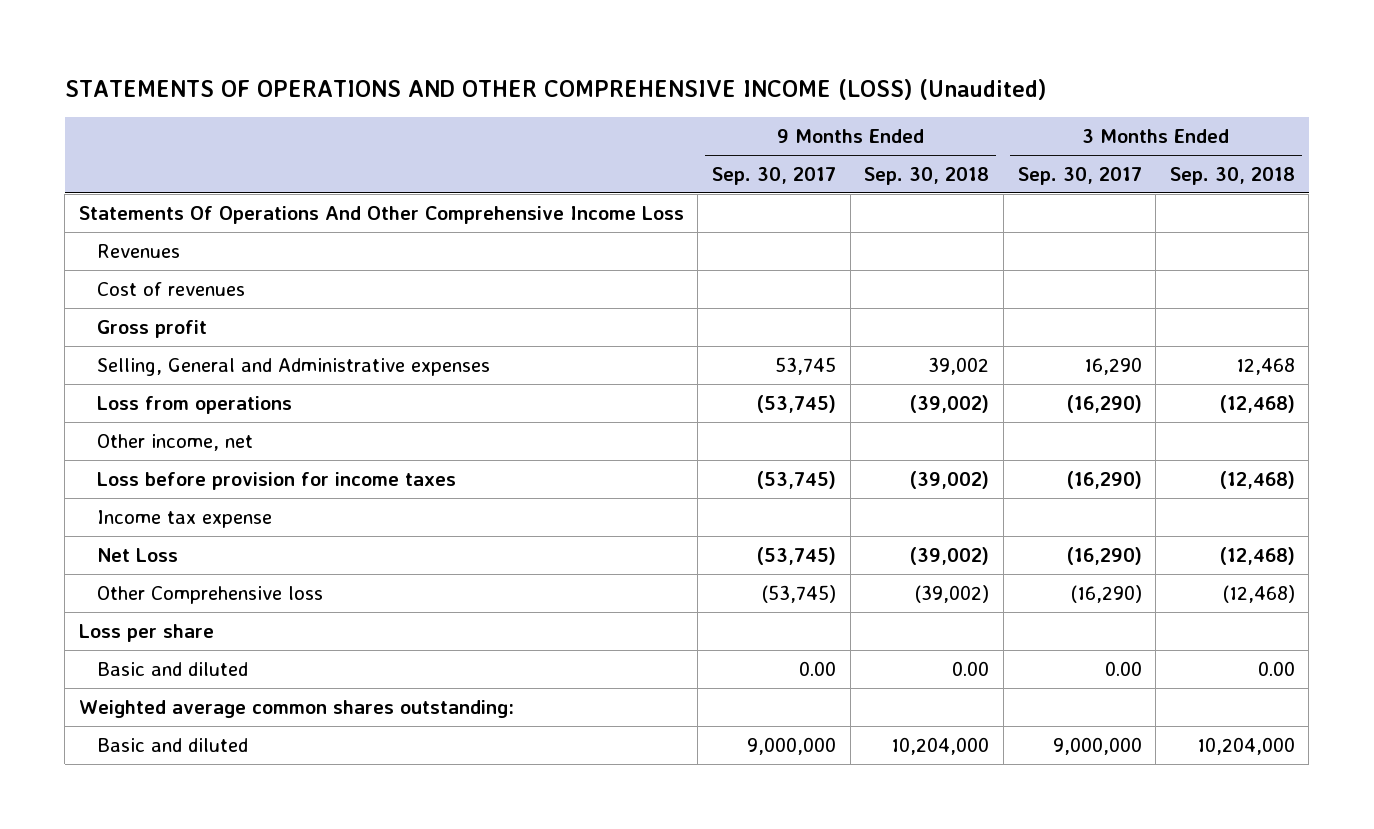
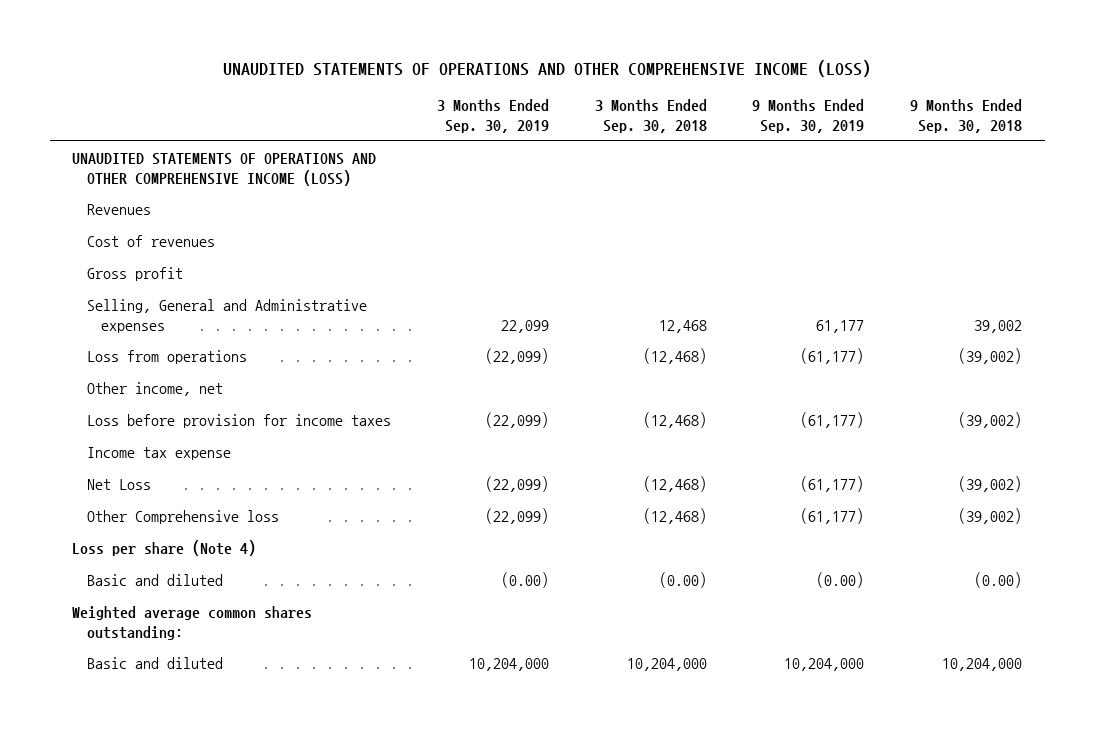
[64,78,1046,100] STATEMENTS OF OPERATIONS AND OTHER COMPREHENSIVE INCOME (LOSS) (Unaudited) -> [223,59,872,77] UNAUDITED STATEMENTS OF OPERATIONS AND OTHER COMPREHENSIVE INCOME (LOSS)
[712,166,837,185] Sep. 30, 2017 -> none
[1017,166,1142,185] Sep. 30, 2017 -> none
none -> [436,99,549,134] 3 Months Ended Sep. 30, 2019
none -> [752,99,865,134] 9 Months Ended Sep. 30, 2019
[78,205,684,224] Statements Of Operations And Other Comprehensive Income Loss -> [72,152,377,186] UNAUDITED STATEMENTS OF OPERATIONS AND OTHER COMPREHENSIVE INCOME (LOSS)
[78,623,214,642] Loss per share -> [72,539,257,556] Loss per share (Note 4)
[952,660,990,676] 0.00 -> [974,571,1023,588] (0.00)
[1257,660,1295,676] 0.00 -> [658,571,707,588] (0.00)

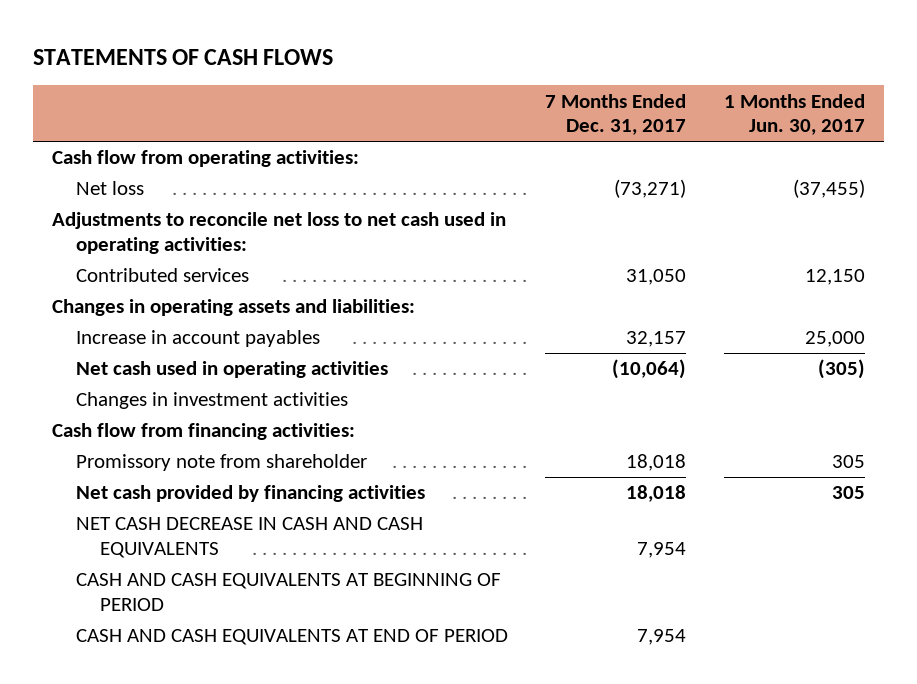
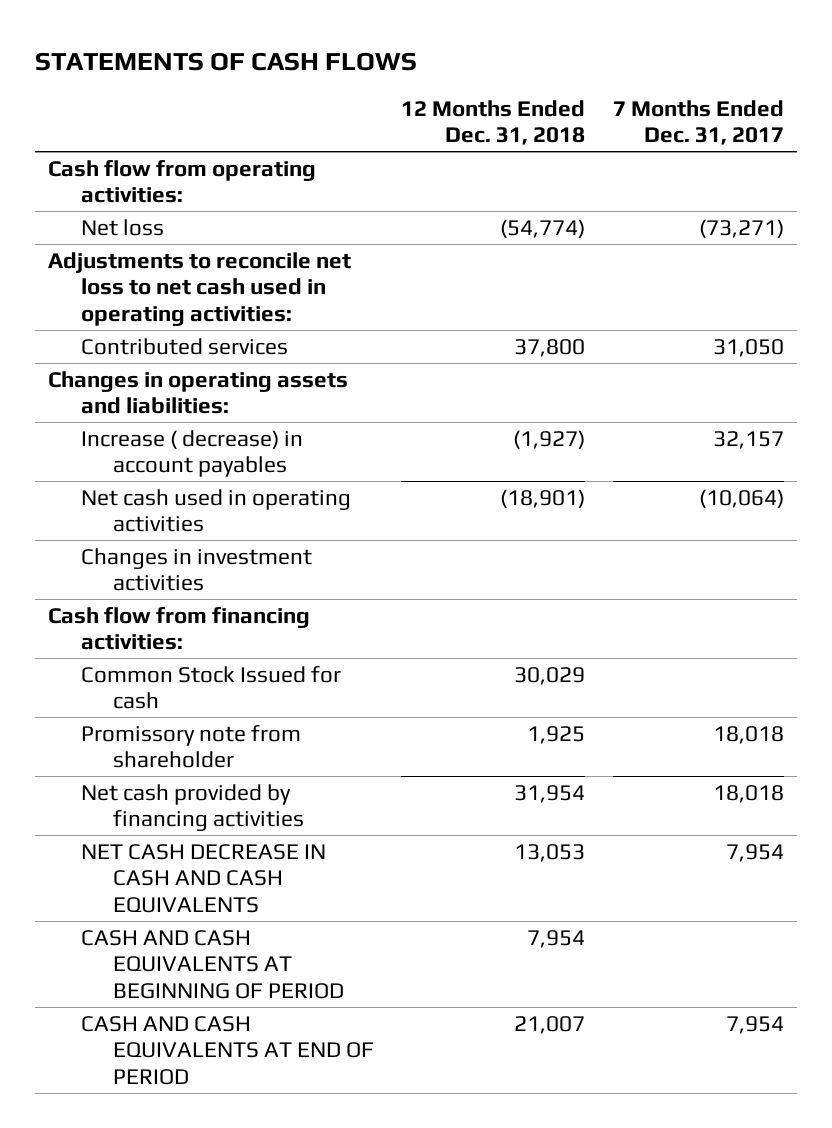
[724,93,866,136] 1 Months Ended Jun. 30, 2017 -> none
none -> [401,99,586,146] 12 Months Ended Dec. 31, 2018
[75,330,320,348] Increase in account payables -> [80,429,303,478] Increase ( decrease) in account payables
none -> [80,665,341,710] Common Stock Issued for cash

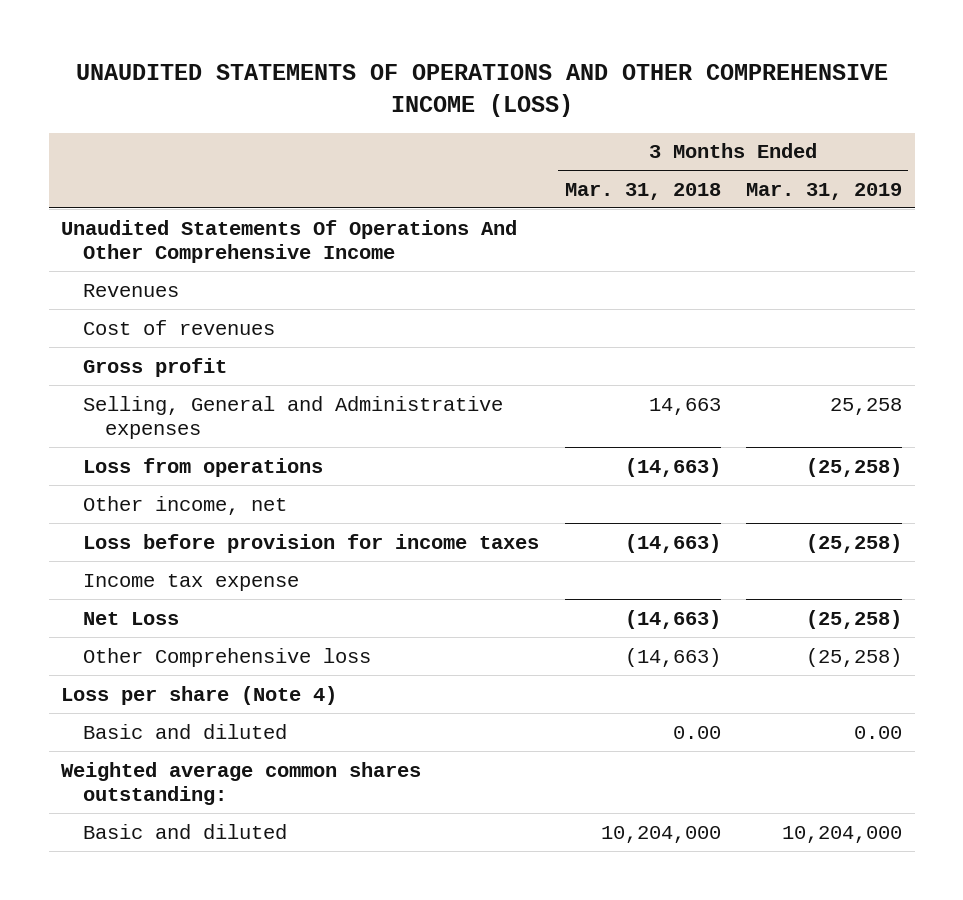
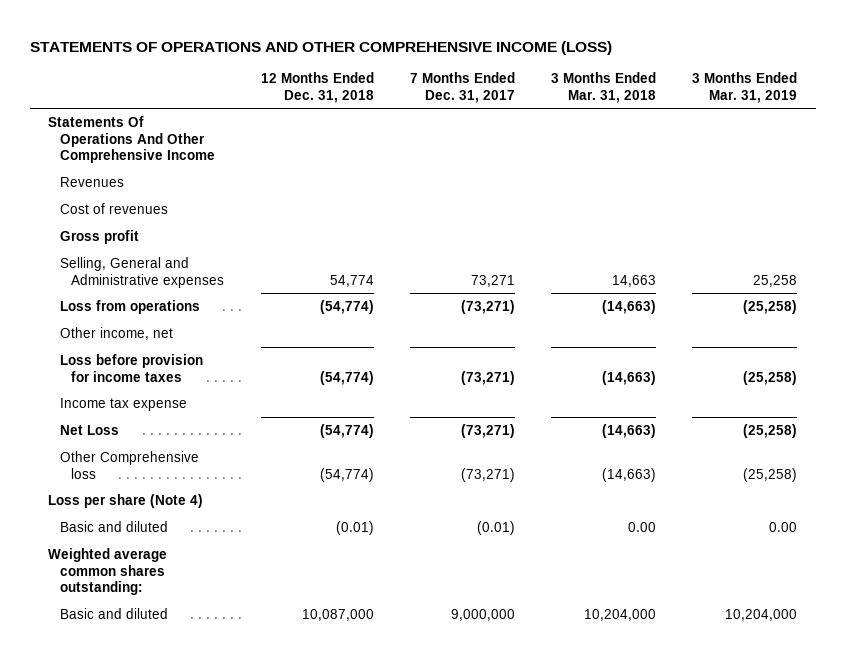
[75,64,888,118] UNAUDITED STATEMENTS OF OPERATIONS AND OTHER COMPREHENSIVE INCOME (LOSS) -> [30,40,613,55] STATEMENTS OF OPERATIONS AND OTHER COMPREHENSIVE INCOME (LOSS)
none -> [260,72,374,103] 12 Months Ended Dec. 31, 2018
none -> [409,72,515,103] 7 Months Ended Dec. 31, 2017
[61,219,518,264] Unaudited Statements Of Operations And Other Comprehensive Income -> [48,116,215,164] Statements Of Operations And Other Comprehensive Income

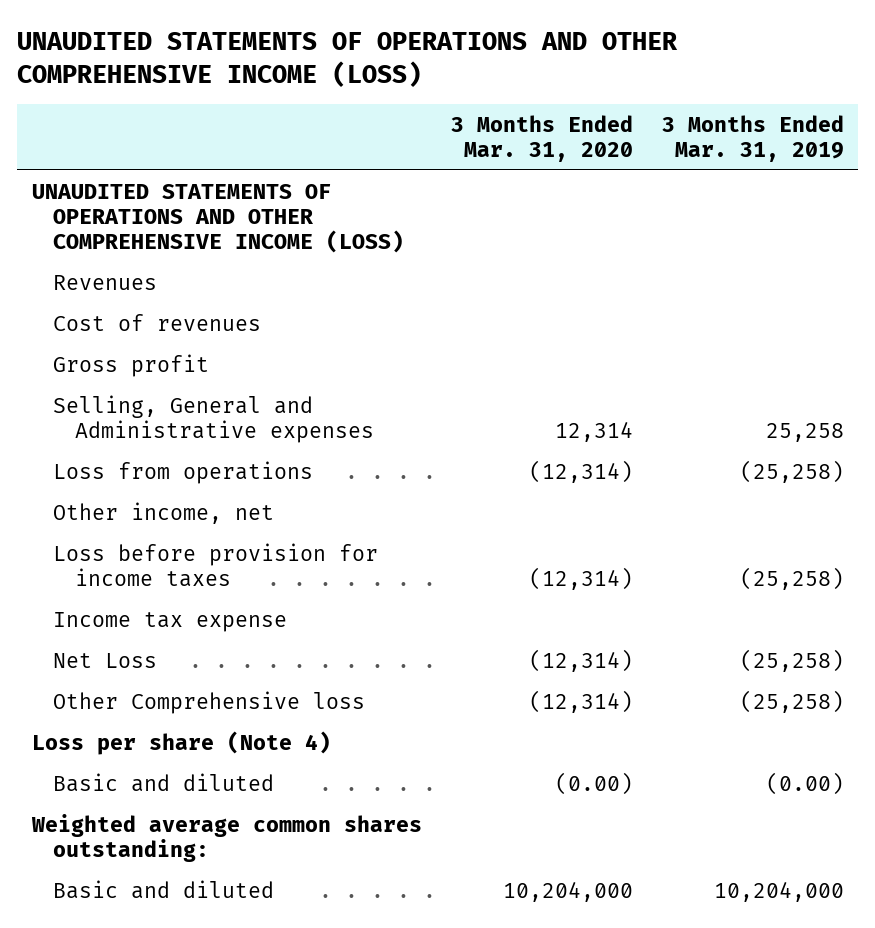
[30,40,613,55] STATEMENTS OF OPERATIONS AND OTHER COMPREHENSIVE INCOME (LOSS) -> [16,31,678,87] UNAUDITED STATEMENTS OF OPERATIONS AND OTHER COMPREHENSIVE INCOME (LOSS)
[260,72,374,103] 12 Months Ended Dec. 31, 2018 -> none
[409,72,515,103] 7 Months Ended Dec. 31, 2017 -> none
[551,72,657,103] 3 Months Ended Mar. 31, 2018 -> none
none -> [450,114,633,162] 3 Months Ended Mar. 31, 2020
[48,116,215,164] Statements Of Operations And Other Comprehensive Income -> [31,183,405,253] UNAUDITED STATEMENTS OF OPERATIONS AND OTHER COMPREHENSIVE INCOME (LOSS)
[769,522,798,533] 0.00 -> [765,771,844,795] (0.00)

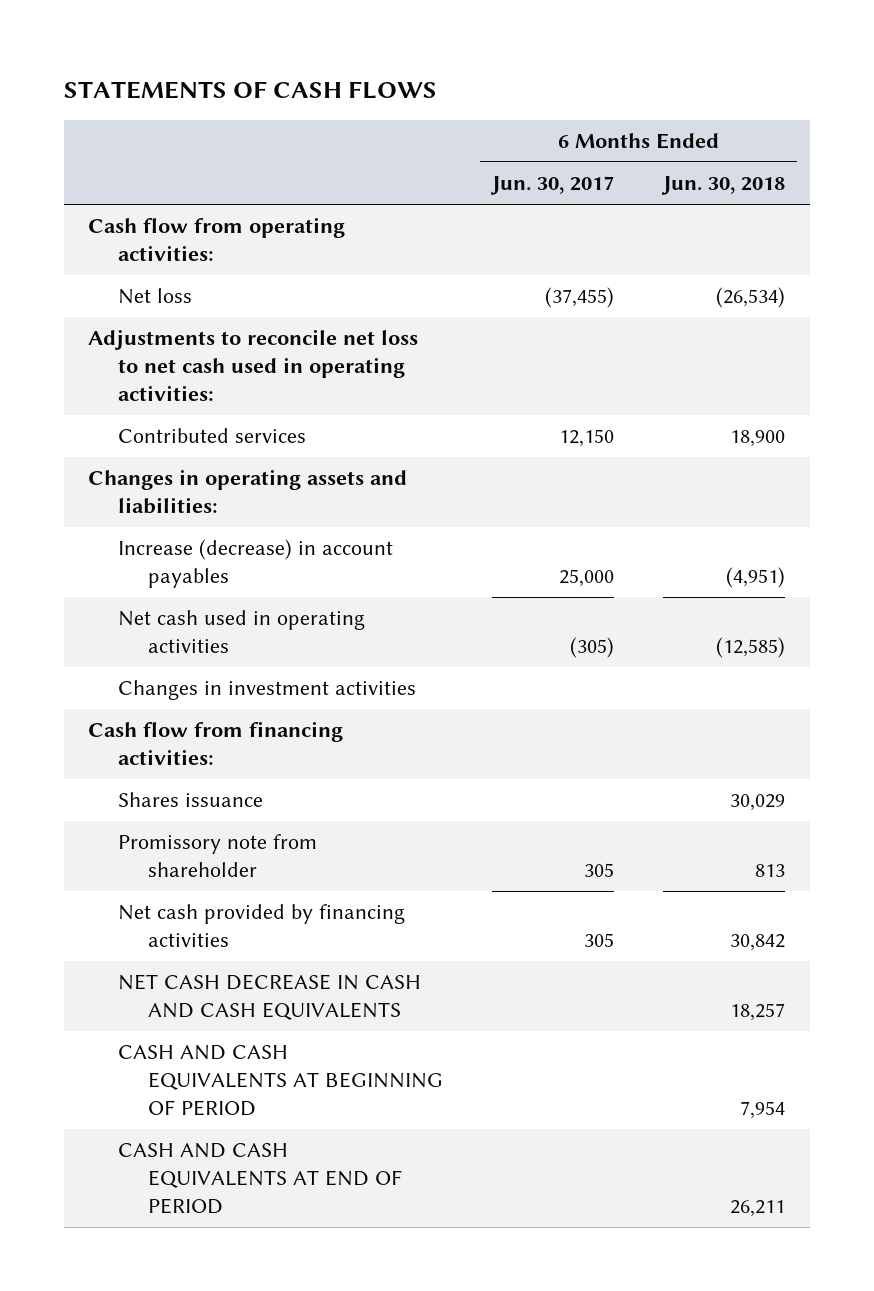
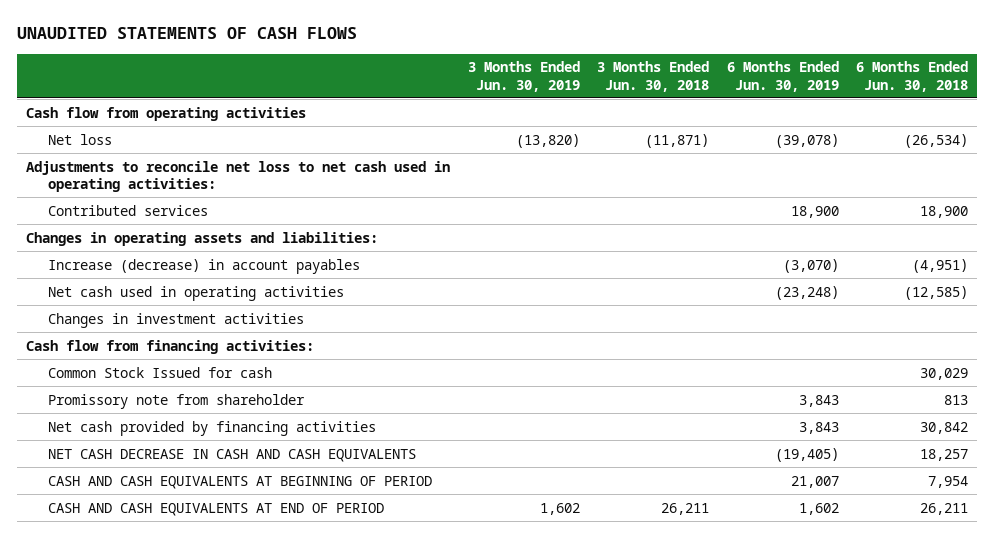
[63,80,437,99] STATEMENTS OF CASH FLOWS -> [17,27,358,40] UNAUDITED STATEMENTS OF CASH FLOWS
[490,176,615,196] Jun. 30, 2017 -> none
none -> [467,61,580,92] 3 Months Ended Jun. 30, 2019
none -> [597,61,710,92] 3 Months Ended Jun. 30, 2018
none -> [726,61,839,92] 6 Months Ended Jun. 30, 2019
[88,217,346,262] Cash flow from operating activities: -> [26,106,307,121] Cash flow from operating activities
[118,792,264,808] Shares issuance -> [47,366,272,378] Common Stock Issued for cash

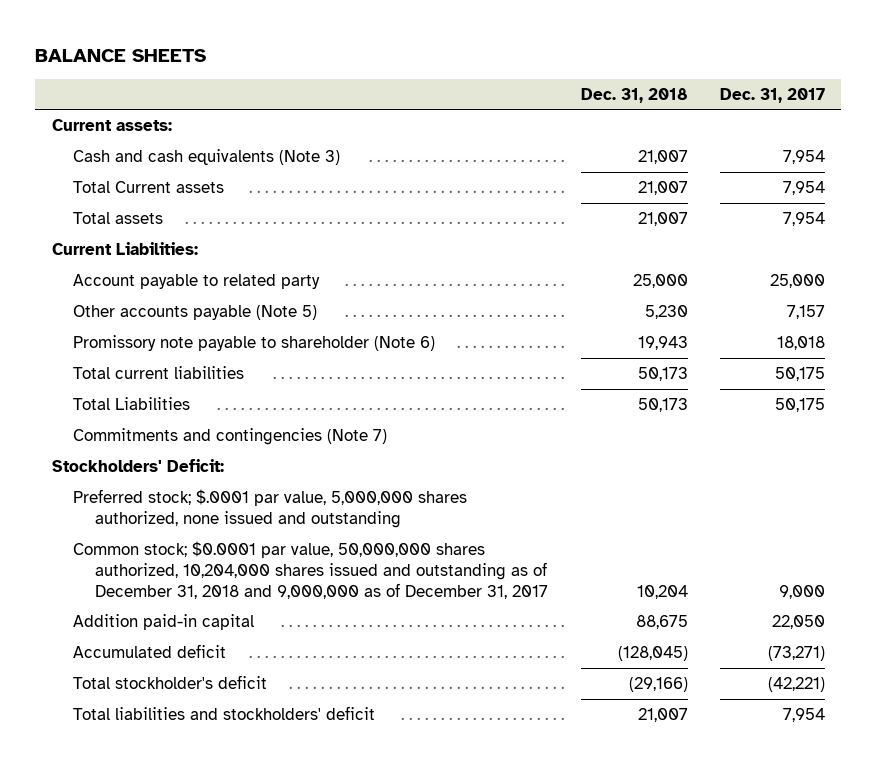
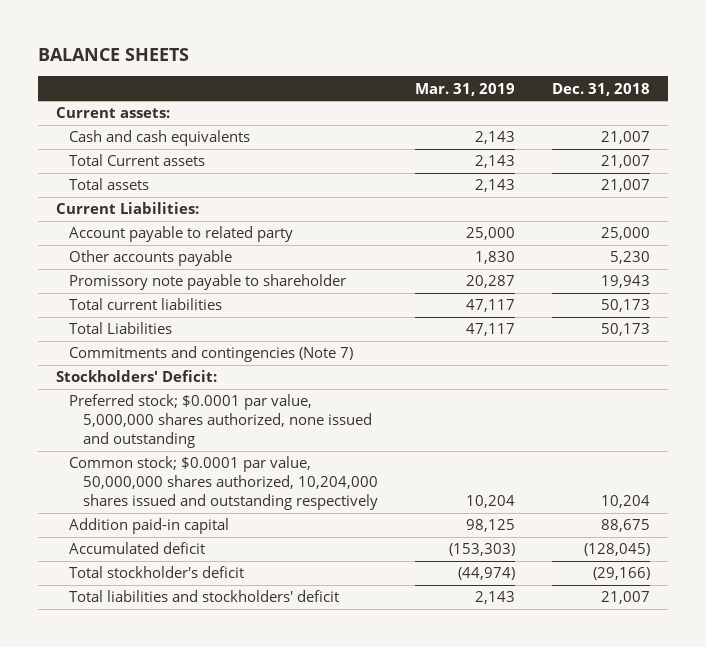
[720,87,826,103] Dec. 31, 2017 -> none
none -> [414,82,515,96] Mar. 31, 2019
[73,149,341,166] Cash and cash equivalents (Note 3) -> [69,130,251,147] Cash and cash equivalents
[73,305,318,321] Other accounts payable (Note 5) -> [69,250,233,267] Other accounts payable
[73,335,436,352] Promissory note payable to shareholder (Note 6) -> [69,274,347,291] Promissory note payable to shareholder
[73,489,468,529] Preferred stock; $.0001 par value, 5,000,000 shares authorized, none issued and outstanding -> [69,394,372,449] Preferred stock; $0.0001 par value, 5,000,000 shares authorized, none issued and outstanding
[73,541,549,599] Common stock; $0.0001 par value, 50,000,000 shares authorized, 10,204,000 shares issued and outstanding as of December 31, 2018 and 9,000,000 as of December 31, 2017 -> [69,456,378,511] Common stock; $0.0001 par value, 50,000,000 shares authorized, 10,204,000 shares issued and outstanding respectively

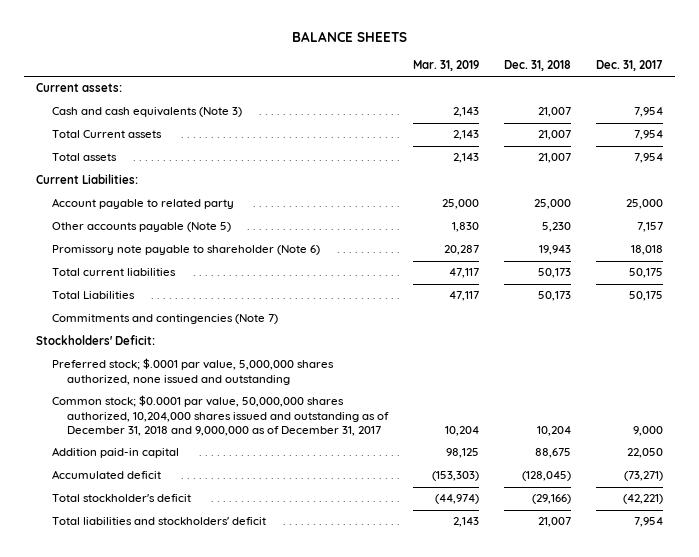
none -> [595,59,663,71] Dec. 31, 2017
[69,130,251,147] Cash and cash equivalents -> [51,107,242,118] Cash and cash equivalents (Note 3)
[69,250,233,267] Other accounts payable -> [51,222,231,233] Other accounts payable (Note 5)
[69,274,347,291] Promissory note payable to shareholder -> [51,245,320,256] Promissory note payable to shareholder (Note 6)
[69,394,372,449] Preferred stock; $0.0001 par value, 5,000,000 shares authorized, none issued and outstanding -> [51,358,334,385] Preferred stock; $.0001 par value, 5,000,000 shares authorized, none issued and outstanding
[69,456,378,511] Common stock; $0.0001 par value, 50,000,000 shares authorized, 10,204,000 shares issued and outstanding respectively -> [51,395,389,437] Common stock; $0.0001 par value, 50,000,000 shares authorized, 10,204,000 shares issued and outstanding as of December 31, 2018 and 9,000,000 as of December 31, 2017

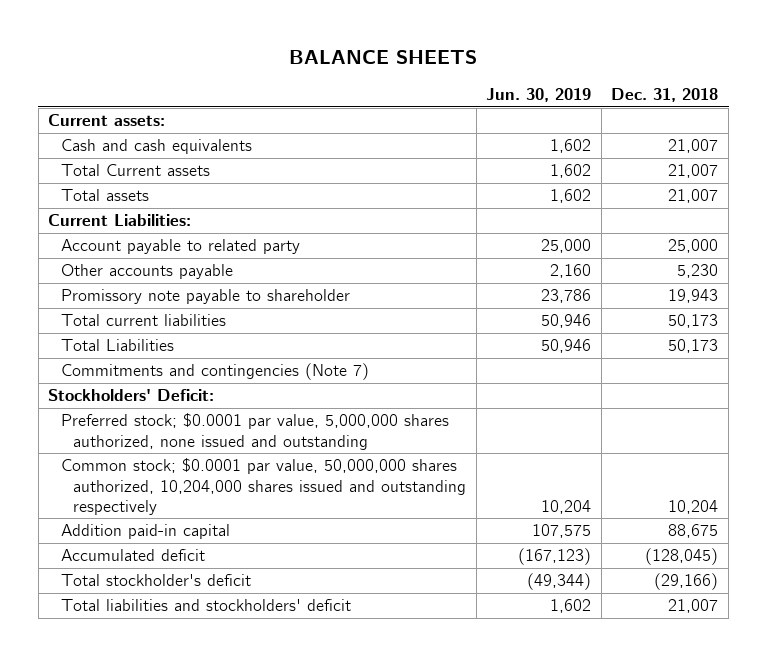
[412,59,479,71] Mar. 31, 2019 -> none
[595,59,663,71] Dec. 31, 2017 -> none
none -> [486,87,592,102] Jun. 30, 2019
[51,107,242,118] Cash and cash equivalents (Note 3) -> [60,139,252,155] Cash and cash equivalents
[51,222,231,233] Other accounts payable (Note 5) -> [60,264,233,280] Other accounts payable
[51,245,320,256] Promissory note payable to shareholder (Note 6) -> [60,289,350,305] Promissory note payable to shareholder
[51,358,334,385] Preferred stock; $.0001 par value, 5,000,000 shares authorized, none issued and outstanding -> [60,413,449,450] Preferred stock; $0.0001 par value, 5,000,000 shares authorized, none issued and outstanding
[51,395,389,437] Common stock; $0.0001 par value, 50,000,000 shares authorized, 10,204,000 shares issued and outstanding as of December 31, 2018 and 9,000,000 as of December 31, 2017 -> [60,458,467,515] Common stock; $0.0001 par value, 50,000,000 shares authorized, 10,204,000 shares issued and outstanding respectively

